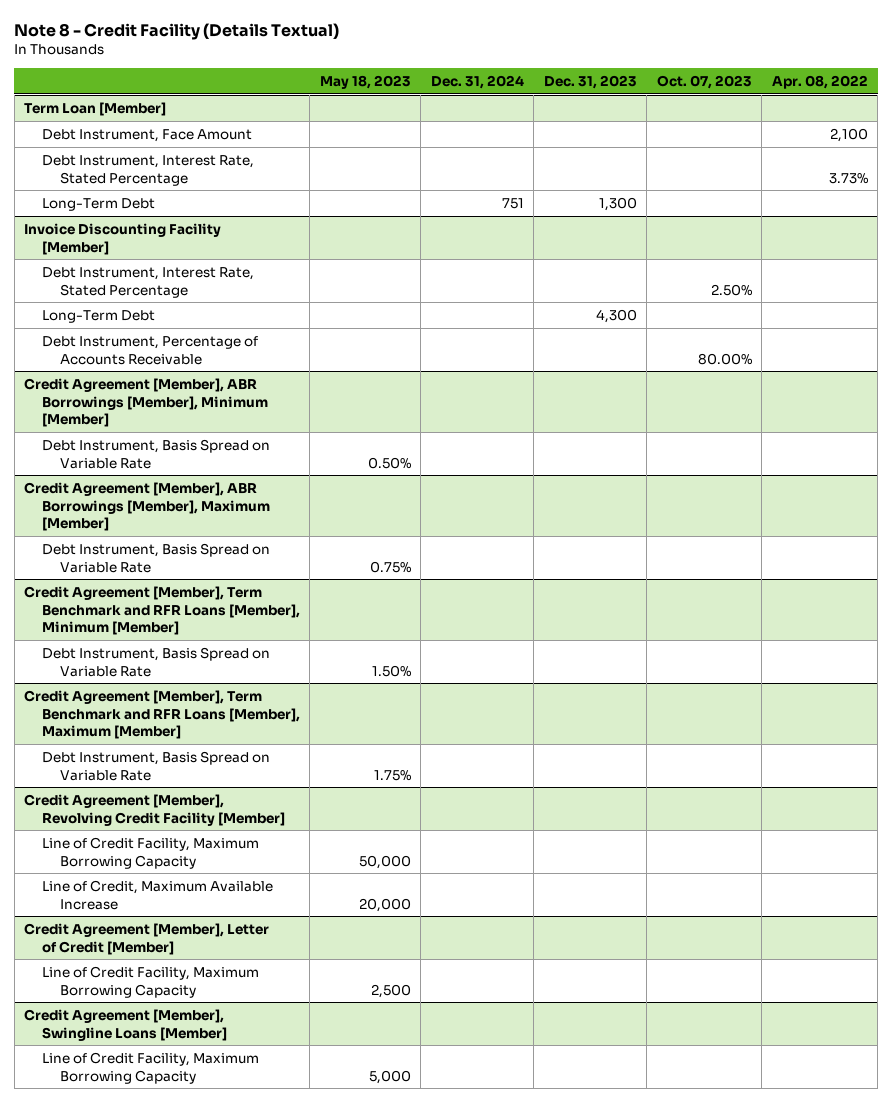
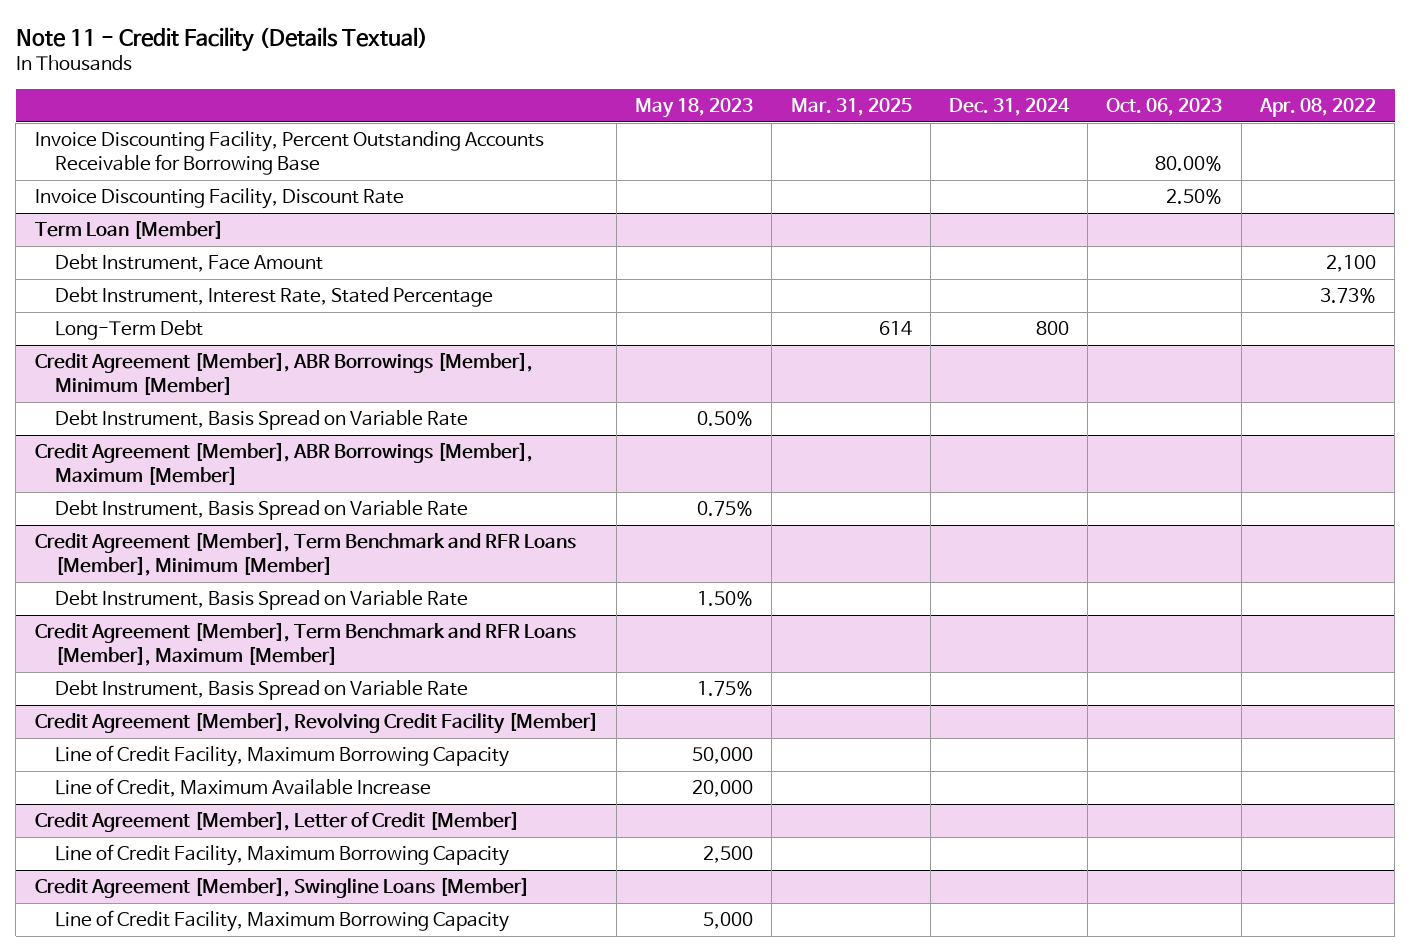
[14,22,340,40] Note 8 - Credit Facility (Details Textual) -> [15,27,428,53] Note 11 - Credit Facility (Details Textual)
[543,74,637,89] Dec. 31, 2023 -> none
[656,74,752,89] Oct. 07, 2023 -> none
none -> [790,98,912,117] Mar. 31, 2025
none -> [1106,98,1223,117] Oct. 06, 2023
none -> [34,131,544,175] Invoice Discounting Facility, Percent Outstanding Accounts Receivable for Borrowing Base
none -> [34,188,404,210] Invoice Discounting Facility, Discount Rate
[24,222,222,255] Invoice Discounting Facility [Member] -> none
[42,266,255,298] Debt Instrument, Interest Rate, Stated Percentage -> none
[42,309,156,323] Long-Term Debt -> none
[42,335,259,365] Debt Instrument, Percentage of Accounts Receivable -> none
[501,197,524,209] 751 -> [1035,321,1069,336] 800

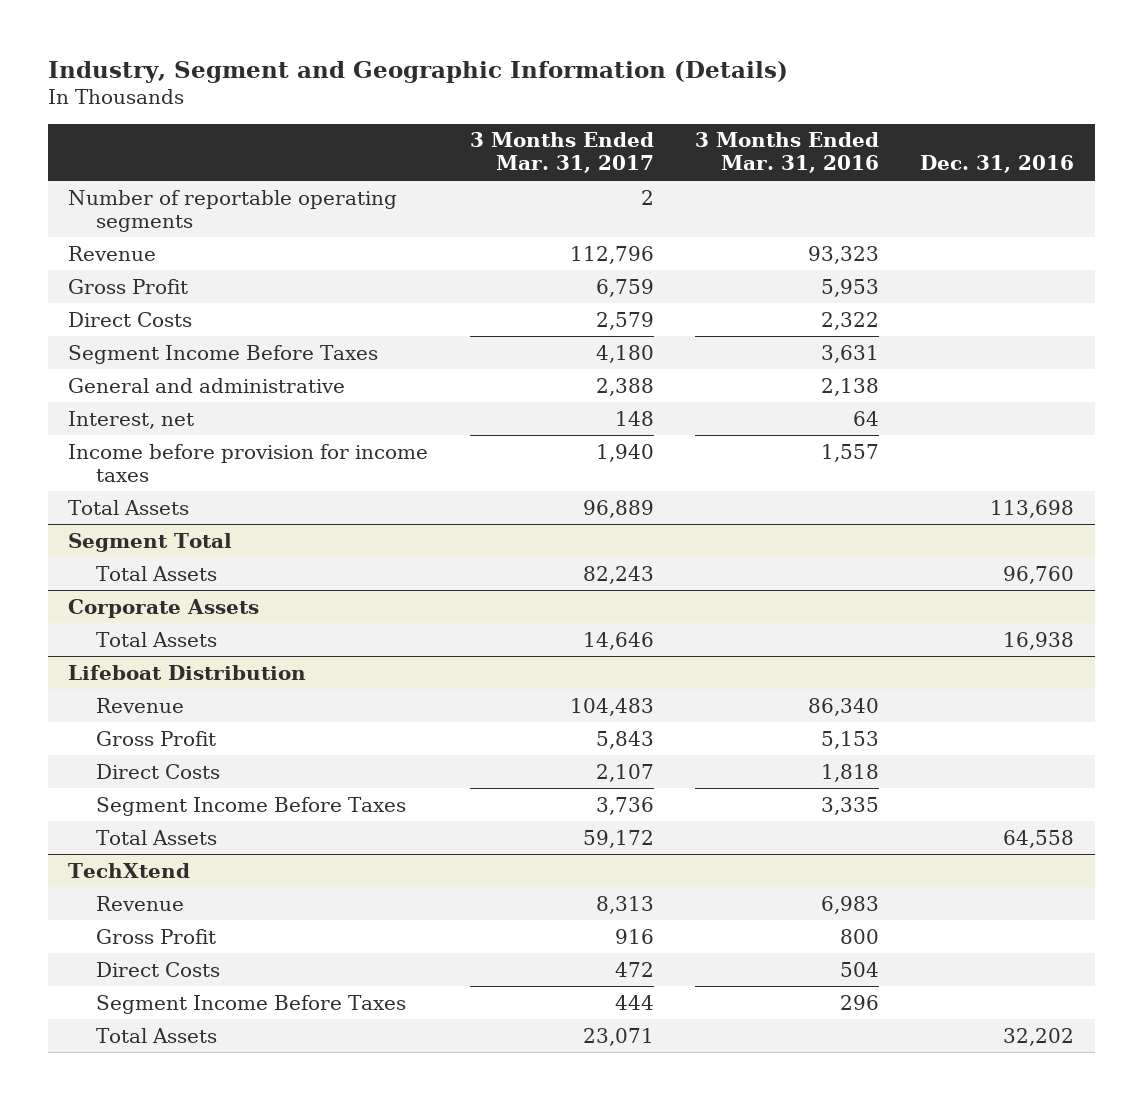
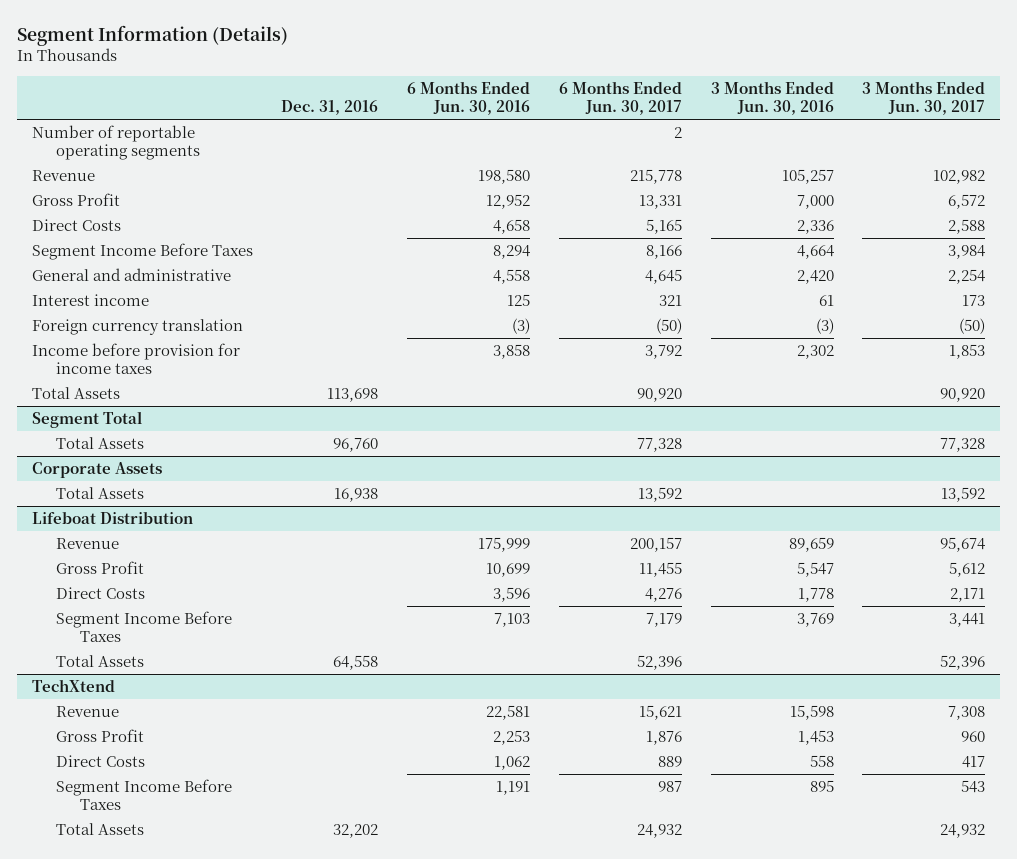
[47,60,788,83] Industry, Segment and Geographic Information (Details) -> [17,24,289,46] Segment Information (Details)
[469,132,654,174] 3 Months Ended Mar. 31, 2017 -> none
[694,132,879,174] 3 Months Ended Mar. 31, 2016 -> none
none -> [407,81,531,115] 6 Months Ended Jun. 30, 2016
none -> [558,81,682,115] 6 Months Ended Jun. 30, 2017
none -> [710,81,834,115] 3 Months Ended Jun. 30, 2016
none -> [862,81,986,115] 3 Months Ended Jun. 30, 2017
[68,410,195,429] Interest, net -> [31,294,149,307] Interest income
none -> [31,319,243,336] Foreign currency translation

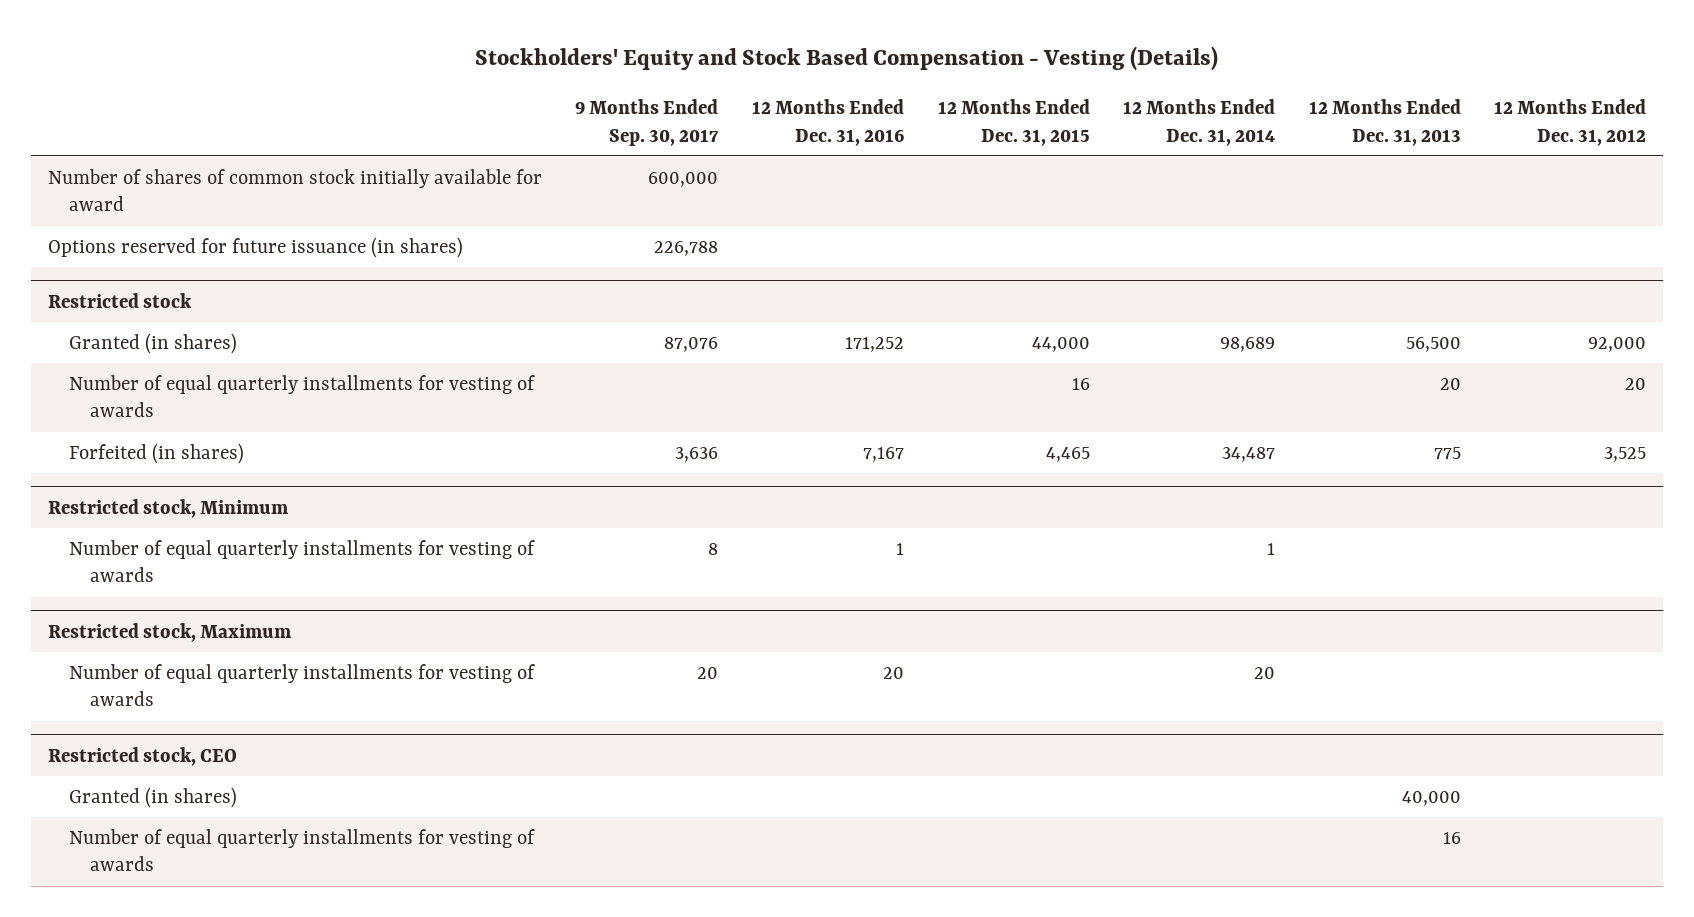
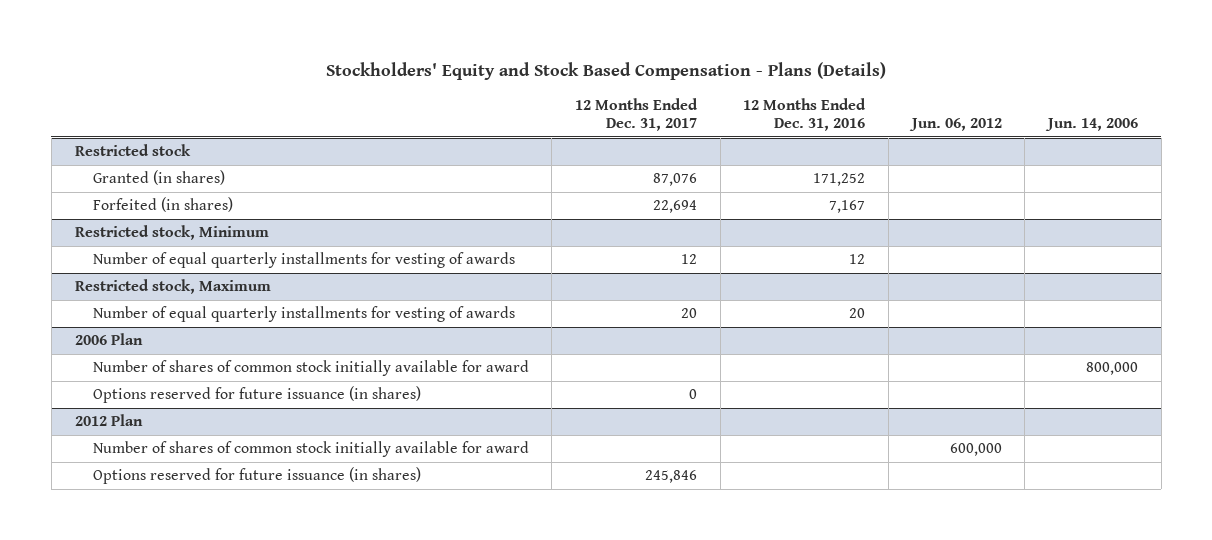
[475,46,1219,72] Stockholders' Equity and Stock Based Compensation - Vesting (Details) -> [326,61,887,80] Stockholders' Equity and Stock Based Compensation - Plans (Details)
[575,98,720,146] 9 Months Ended Sep. 30, 2017 -> none
[937,98,1090,146] 12 Months Ended Dec. 31, 2015 -> none
[1123,98,1276,146] 12 Months Ended Dec. 31, 2014 -> none
[1308,98,1461,146] 12 Months Ended Dec. 31, 2013 -> none
[1494,98,1647,146] 12 Months Ended Dec. 31, 2012 -> none
none -> [574,97,698,131] 12 Months Ended Dec. 31, 2017
none -> [908,117,1002,131] Jun. 06, 2012
none -> [1044,117,1138,131] Jun. 14, 2006
[47,168,542,212] Number of shares of common stock initially available for award -> none
[47,236,463,258] Options reserved for future issuance (in shares) -> none
[68,374,535,418] Number of equal quarterly installments for vesting of awards -> none
[895,542,904,555] 1 -> [849,254,866,265] 12
[47,746,237,766] Restricted stock, CEO -> none
[68,786,237,808] Granted (in shares) -> none
[68,828,535,872] Number of equal quarterly installments for vesting of awards -> none
none -> [74,333,143,346] 2006 Plan
none -> [92,360,529,377] Number of shares of common stock initially available for award
none -> [92,386,421,404] Options reserved for future issuance (in shares)
none -> [74,414,143,427] 2012 Plan
none -> [92,441,529,458] Number of shares of common stock initially available for award
none -> [92,467,421,485] Options reserved for future issuance (in shares)

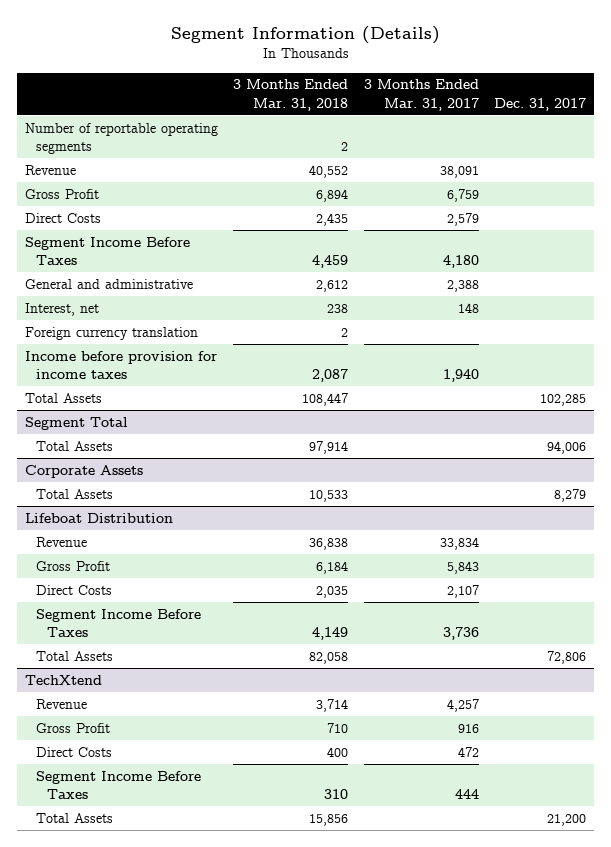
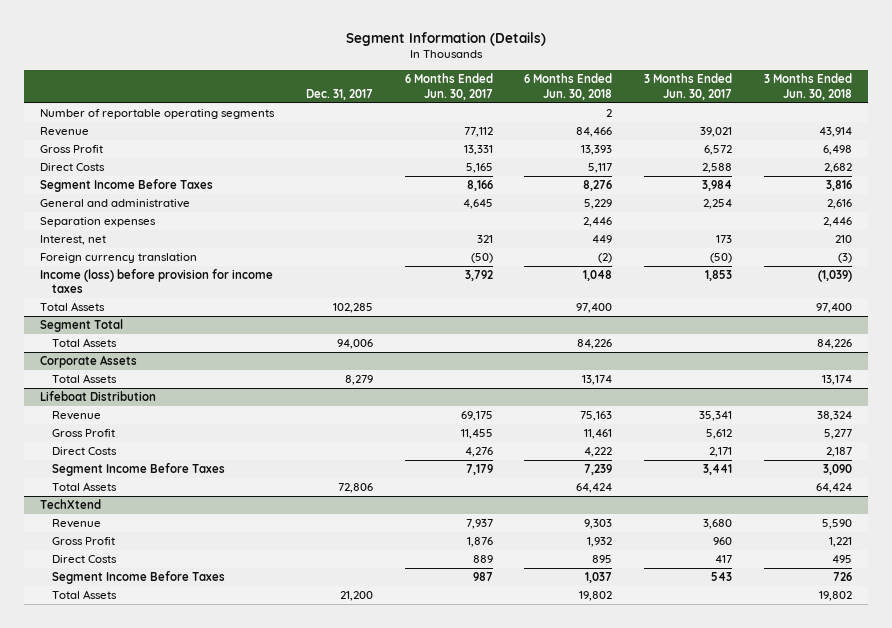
[233,79,349,111] 3 Months Ended Mar. 31, 2018 -> none
[363,79,479,111] 3 Months Ended Mar. 31, 2017 -> none
none -> [404,73,493,100] 6 Months Ended Jun. 30, 2017
none -> [524,73,613,100] 6 Months Ended Jun. 30, 2018
none -> [644,73,733,100] 3 Months Ended Jun. 30, 2017
none -> [763,73,852,100] 3 Months Ended Jun. 30, 2018
none -> [40,217,157,228] Separation expenses
[24,350,217,379] Income before provision for income taxes -> [40,269,274,294] Income (loss) before provision for income taxes

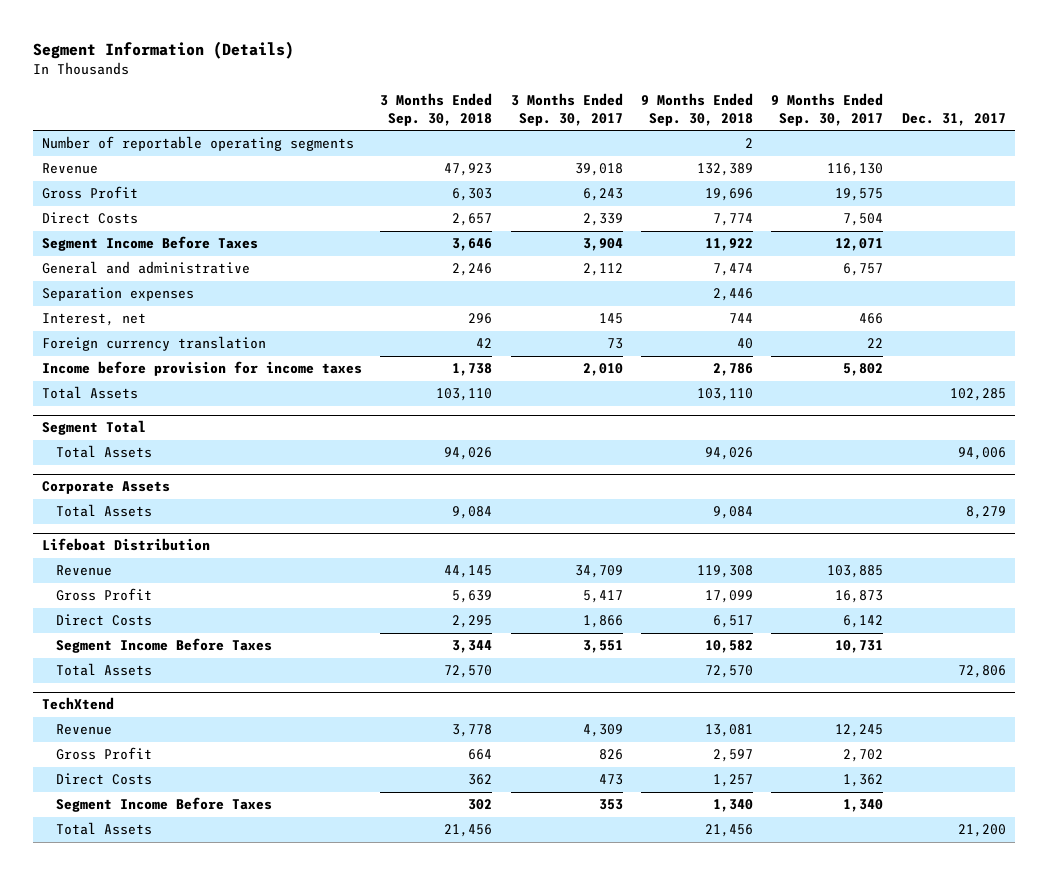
[404,73,493,100] 6 Months Ended Jun. 30, 2017 -> none
[524,73,613,100] 6 Months Ended Jun. 30, 2018 -> none
[644,73,733,100] 3 Months Ended Jun. 30, 2017 -> none
[763,73,852,100] 3 Months Ended Jun. 30, 2018 -> none
none -> [380,92,493,126] 3 Months Ended Sep. 30, 2018
none -> [510,92,623,126] 3 Months Ended Sep. 30, 2017
none -> [641,92,754,126] 9 Months Ended Sep. 30, 2018
none -> [771,92,884,126] 9 Months Ended Sep. 30, 2017
[40,269,274,294] Income (loss) before provision for income taxes -> [42,361,363,377] Income before provision for income taxes

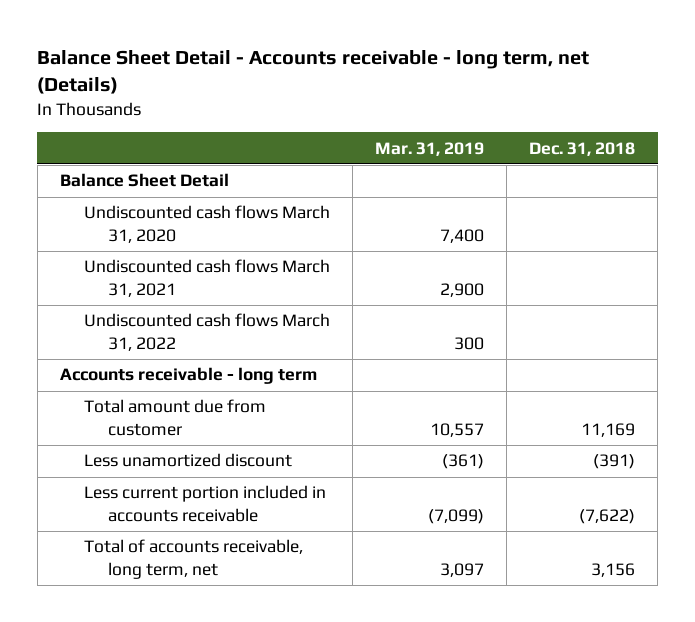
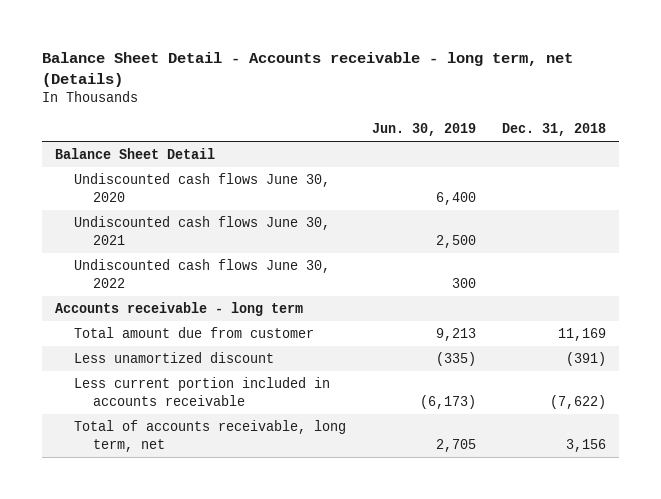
[375,141,485,156] Mar. 31, 2019 -> none
none -> [372,123,477,137] Jun. 30, 2019
[83,205,330,243] Undiscounted cash flows March 31, 2020 -> [74,173,331,202] Undiscounted cash flows June 30, 2020
[83,259,330,297] Undiscounted cash flows March 31, 2021 -> [74,216,331,245] Undiscounted cash flows June 30, 2021
[83,313,330,351] Undiscounted cash flows March 31, 2022 -> [74,259,331,288] Undiscounted cash flows June 30, 2022

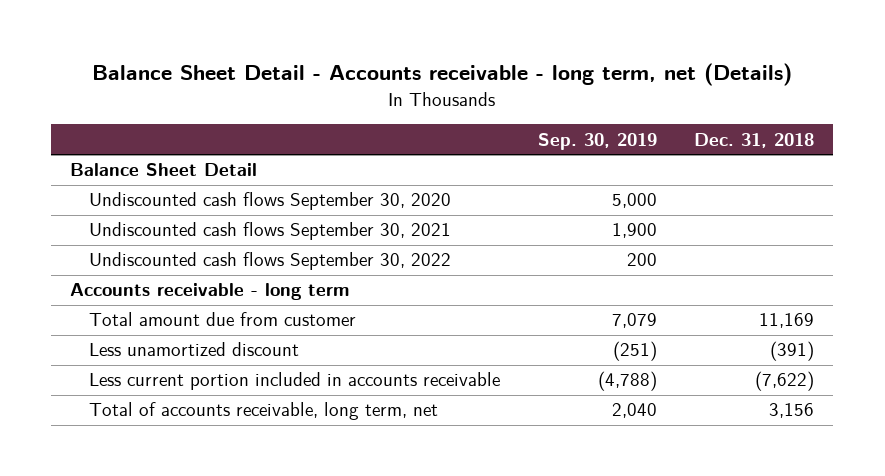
[372,123,477,137] Jun. 30, 2019 -> none
none -> [537,132,657,150] Sep. 30, 2019
[74,173,331,202] Undiscounted cash flows June 30, 2020 -> [89,192,452,211] Undiscounted cash flows September 30, 2020
[74,216,331,245] Undiscounted cash flows June 30, 2021 -> [89,222,452,241] Undiscounted cash flows September 30, 2021
[74,259,331,288] Undiscounted cash flows June 30, 2022 -> [89,252,452,271] Undiscounted cash flows September 30, 2022

